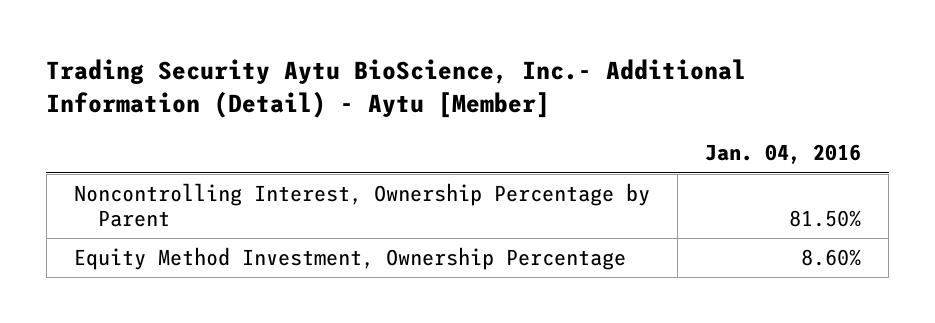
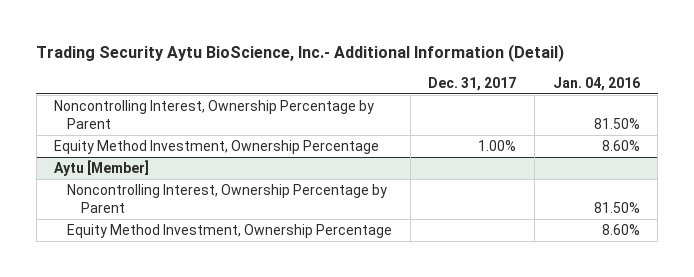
[46,59,747,119] Trading Security Aytu BioScience, Inc.- Additional Information (Detail) - Aytu [Member] -> [36,43,565,62] Trading Security Aytu BioScience, Inc.- Additional Information (Detail)
none -> [428,76,517,91] Dec. 31, 2017
none -> [54,160,150,177] Aytu [Member]
none -> [67,184,388,213] Noncontrolling Interest, Ownership Percentage by Parent
none -> [67,224,393,239] Equity Method Investment, Ownership Percentage

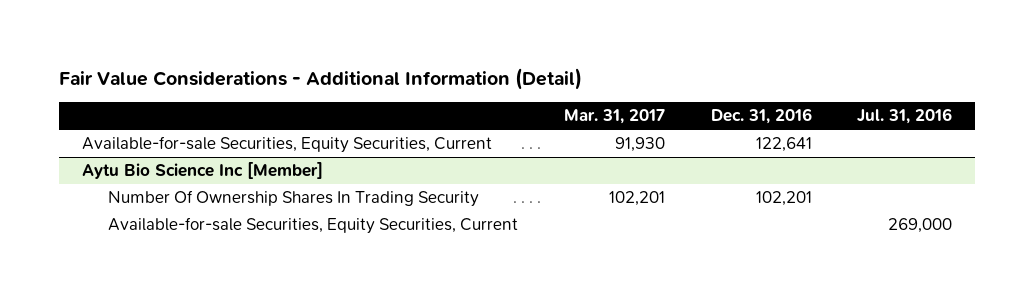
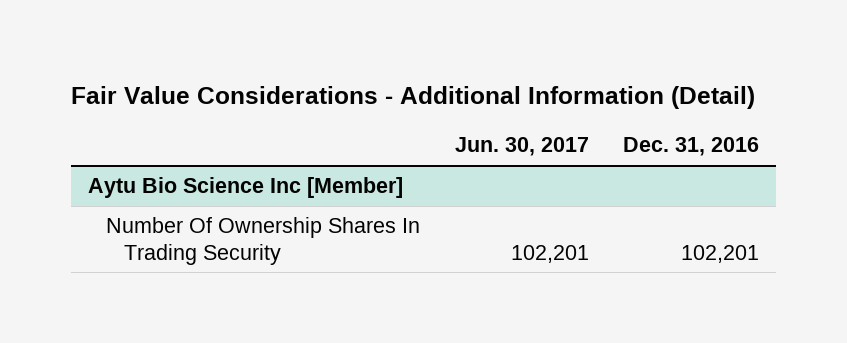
[563,109,665,125] Mar. 31, 2017 -> none
[857,108,953,125] Jul. 31, 2016 -> none
none -> [454,137,589,157] Jun. 30, 2017
[81,136,492,154] Available-for-sale Securities, Equity Securities, Current -> none
[108,217,519,235] Available-for-sale Securities, Equity Securities, Current -> none

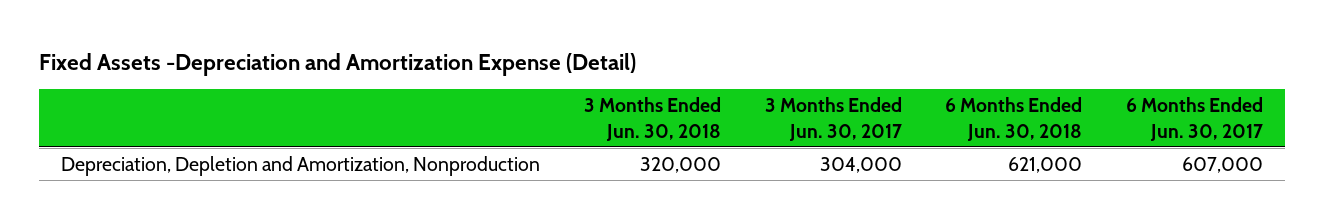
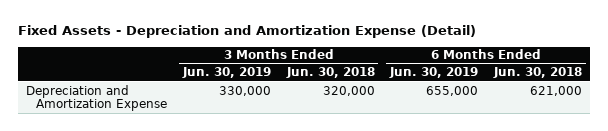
[39,52,637,76] Fixed Assets -Depreciation and Amortization Expense (Detail) -> [17,25,476,39] Fixed Assets - Depreciation and Amortization Expense (Detail)
[764,97,902,141] 3 Months Ended Jun. 30, 2017 -> none
[1126,97,1264,141] 6 Months Ended Jun. 30, 2017 -> none
none -> [181,67,271,79] Jun. 30, 2019
none -> [389,67,479,79] Jun. 30, 2019
[61,155,541,176] Depreciation, Depletion and Amortization, Nonproduction -> [25,84,168,112] Depreciation and Amortization Expense

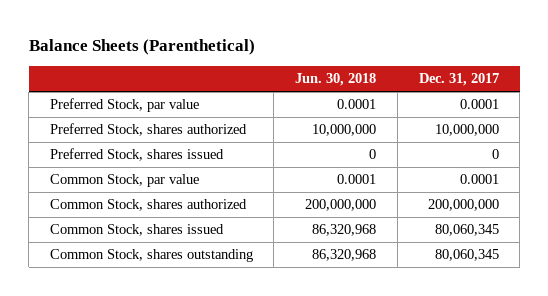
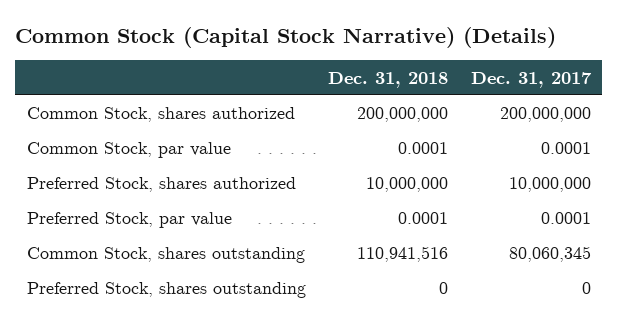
[28,39,255,56] Balance Sheets (Parenthetical) -> [15,26,557,48] Common Stock (Capital Stock Narrative) (Details)
[295,73,377,87] Jun. 30, 2018 -> none
none -> [328,71,449,88] Dec. 31, 2018
[49,148,224,162] Preferred Stock, shares issued -> none
[49,224,224,237] Common Stock, shares issued -> none
[49,174,199,188] Common Stock, par value -> [26,142,231,159] Common Stock, par value
[49,123,247,137] Preferred Stock, shares authorized -> [26,177,296,193] Preferred Stock, shares authorized
[49,98,199,113] Preferred Stock, par value -> [26,212,232,229] Preferred Stock, par value
none -> [26,282,306,299] Preferred Stock, shares outstanding

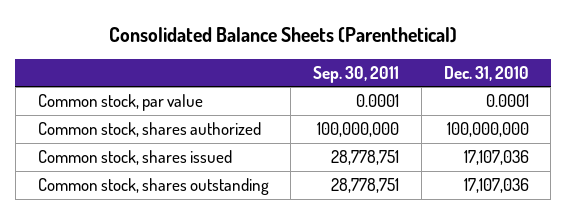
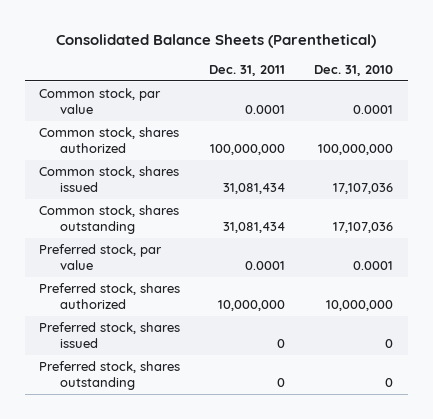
[313,65,400,83] Sep. 30, 2011 -> none
none -> [209,65,286,77] Dec. 31, 2011
none -> [39,243,163,270] Preferred stock, par value
none -> [39,282,181,309] Preferred stock, shares authorized
none -> [39,321,181,348] Preferred stock, shares issued
none -> [39,360,181,390] Preferred stock, shares outstanding

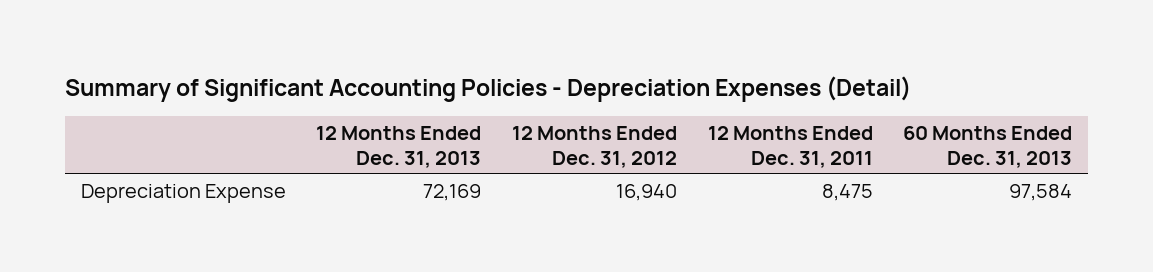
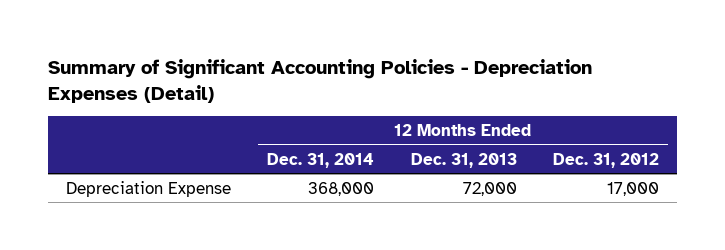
[707,125,873,169] 12 Months Ended Dec. 31, 2011 -> none
[903,125,1073,169] 60 Months Ended Dec. 31, 2013 -> none
none -> [267,152,375,168] Dec. 31, 2014
[423,184,482,202] 72,169 -> [462,181,517,196] 72,000
[615,184,677,202] 16,940 -> [606,181,659,196] 17,000

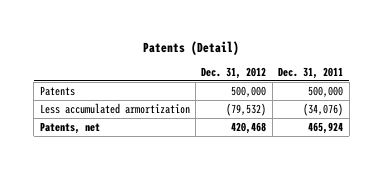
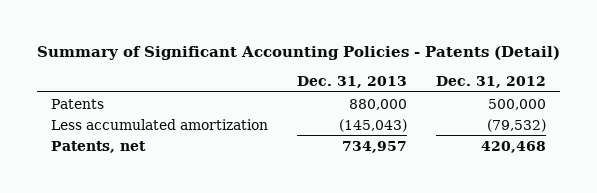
[143,40,240,55] Patents (Detail) -> [36,46,560,61] Summary of Significant Accounting Policies - Patents (Detail)
[278,66,344,79] Dec. 31, 2011 -> none
none -> [296,75,407,88] Dec. 31, 2013
[39,102,190,114] Less accumulated armortization -> [51,118,269,130] Less accumulated amortization

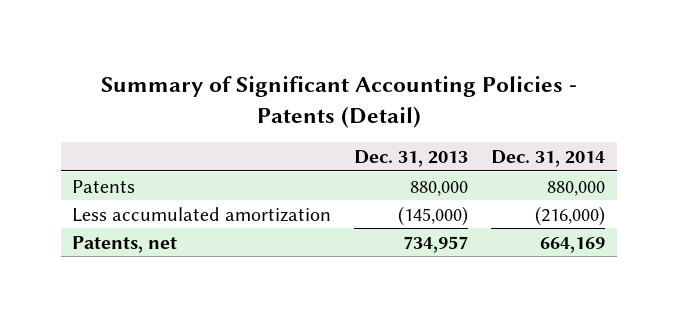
[435,75,546,88] Dec. 31, 2012 -> none
none -> [491,150,606,168] Dec. 31, 2014
[338,118,407,132] (145,043) -> [398,205,469,226] (145,000)

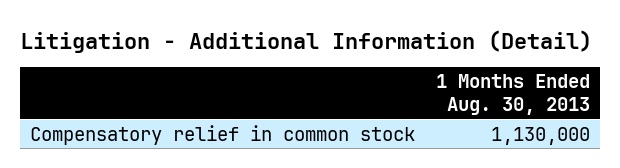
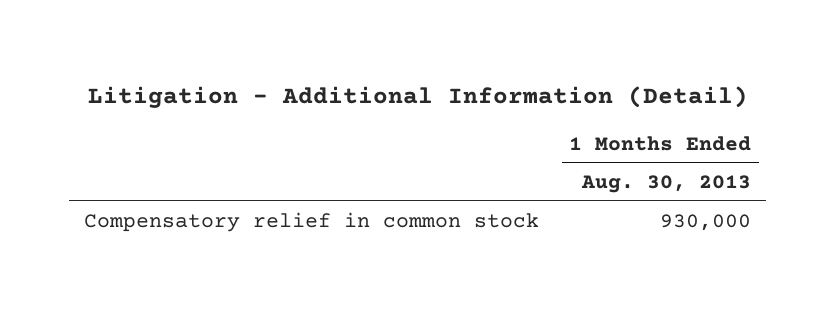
[490,126,590,145] 1,130,000 -> [660,214,752,232] 930,000

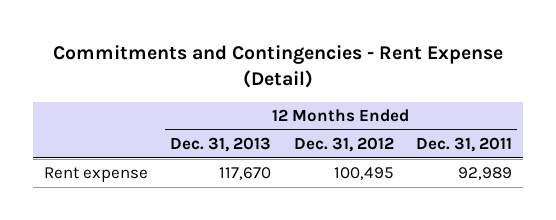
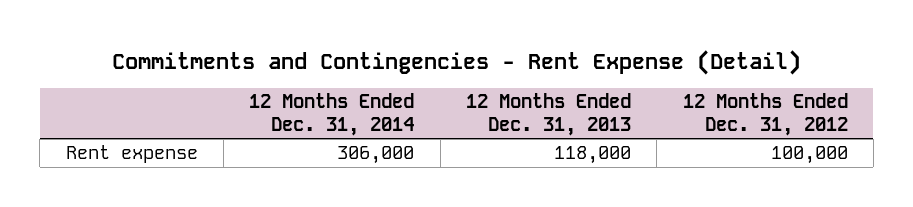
[415,136,512,152] Dec. 31, 2011 -> none
none -> [249,93,415,136] 12 Months Ended Dec. 31, 2014
[219,167,272,181] 117,670 -> [553,146,631,165] 118,000
[333,167,394,181] 100,495 -> [770,146,848,165] 100,000

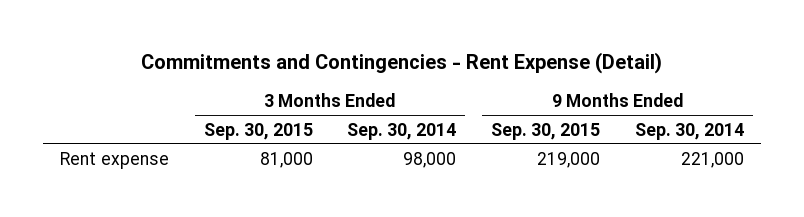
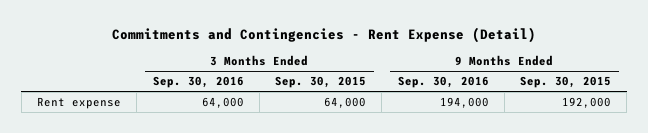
[347,122,457,140] Sep. 30, 2014 -> none
[634,122,744,140] Sep. 30, 2014 -> none
none -> [152,76,244,89] Sep. 30, 2016
none -> [397,76,489,89] Sep. 30, 2016
[259,152,313,169] 81,000 -> [324,97,367,109] 64,000
[537,152,601,169] 219,000 -> [561,97,611,109] 192,000

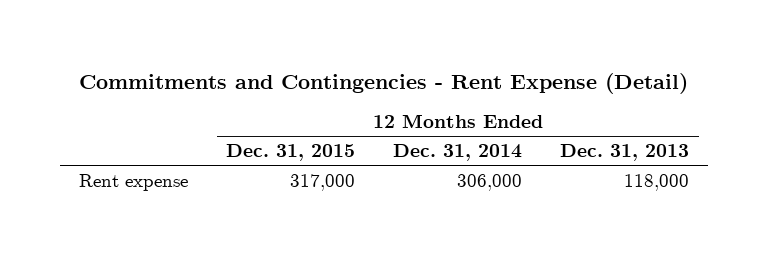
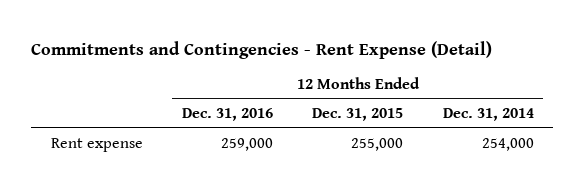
[560,144,690,162] Dec. 31, 2013 -> none
none -> [181,108,273,122] Dec. 31, 2016
[290,173,356,191] 317,000 -> [351,138,404,152] 255,000
[457,173,523,191] 306,000 -> [481,138,534,152] 254,000

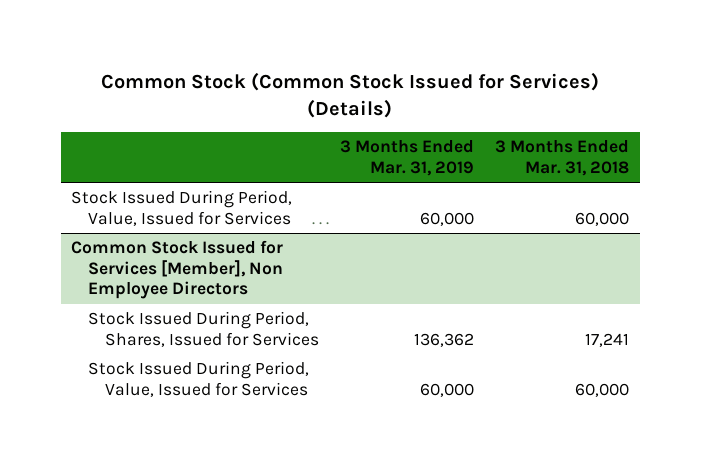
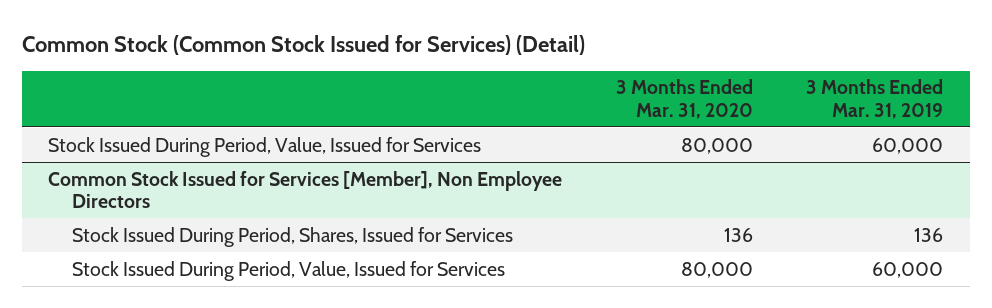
[101,71,600,118] Common Stock (Common Stock Issued for Services) (Details) -> [21,34,585,55] Common Stock (Common Stock Issued for Services) (Detail)
[495,140,630,177] 3 Months Ended Mar. 31, 2018 -> none
none -> [615,79,753,119] 3 Months Ended Mar. 31, 2020
[414,332,475,347] 136,362 -> [914,227,944,242] 136

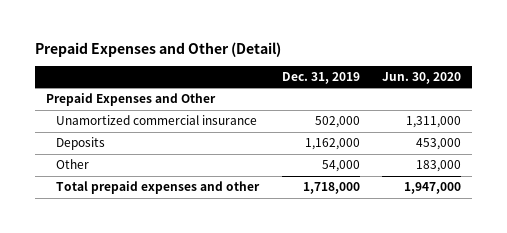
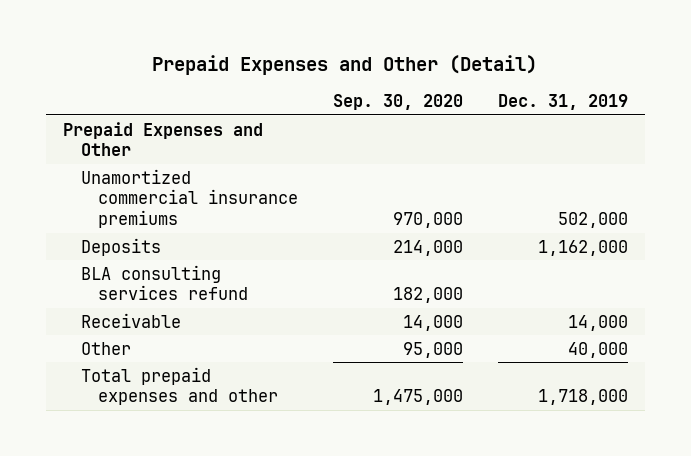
[381,71,461,84] Jun. 30, 2020 -> none
none -> [333,94,464,111] Sep. 30, 2020
[56,115,258,126] Unamortized commercial insurance -> [80,168,299,229] Unamortized commercial insurance premiums
none -> [80,264,249,301] BLA consulting services refund
none -> [80,312,181,328] Receivable
[321,160,360,173] 54,000 -> [567,341,628,358] 40,000

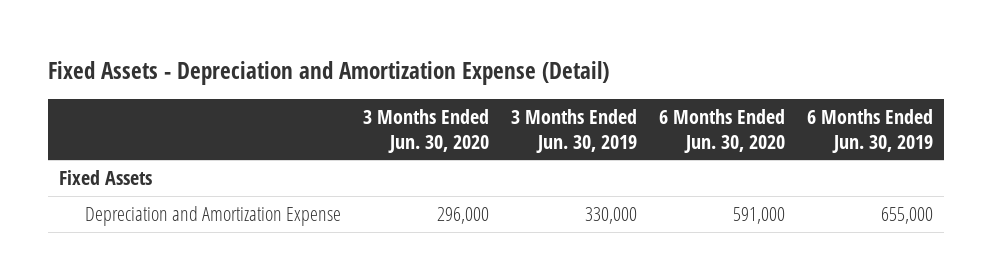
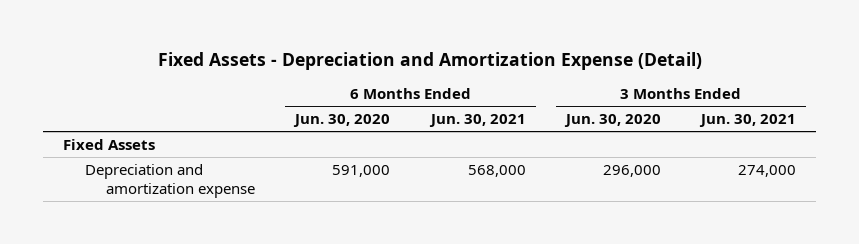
[510,109,637,153] 3 Months Ended Jun. 30, 2019 -> none
[806,109,933,153] 6 Months Ended Jun. 30, 2019 -> none
none -> [428,114,526,128] Jun. 30, 2021
none -> [699,114,797,128] Jun. 30, 2021
[84,205,341,226] Depreciation and Amortization Expense -> [84,163,256,199] Depreciation and amortization expense

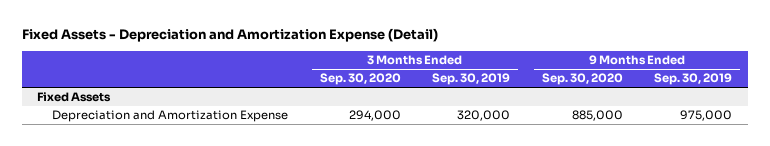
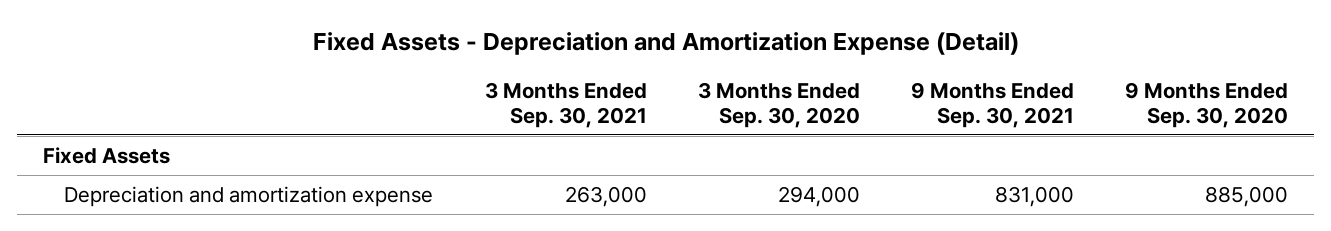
[432,73,511,86] Sep. 30, 2019 -> none
[654,73,733,86] Sep. 30, 2019 -> none
none -> [484,81,647,128] 3 Months Ended Sep. 30, 2021
none -> [911,81,1075,128] 9 Months Ended Sep. 30, 2021
[51,110,288,123] Depreciation and Amortization Expense -> [64,185,434,207] Depreciation and amortization expense

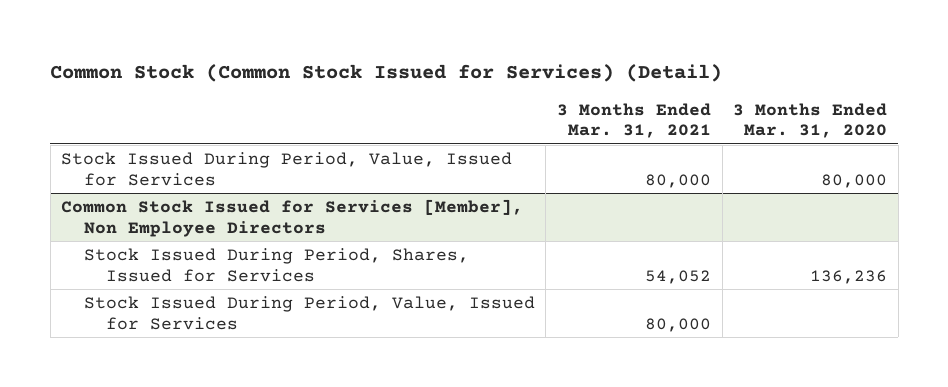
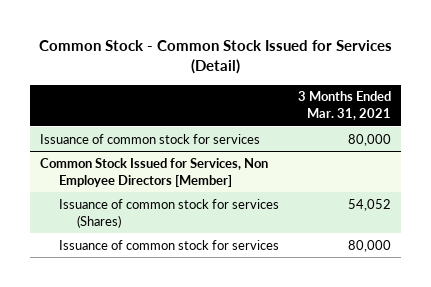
[50,63,723,82] Common Stock (Common Stock Issued for Services) (Detail) -> [38,39,392,75] Common Stock - Common Stock Issued for Services (Detail)
[733,102,888,139] 3 Months Ended Mar. 31, 2020 -> none
[61,151,513,186] Stock Issued During Period, Value, Issued for Services -> [40,133,261,144] Issuance of common stock for services
[61,198,524,237] Common Stock Issued for Services [Member], Non Employee Directors -> [40,157,269,187] Common Stock Issued for Services, Non Employee Directors [Member]
[83,247,469,282] Stock Issued During Period, Shares, Issued for Services -> [58,198,279,228] Issuance of common stock for services (Shares)
[83,295,535,330] Stock Issued During Period, Value, Issued for Services -> [58,239,279,250] Issuance of common stock for services

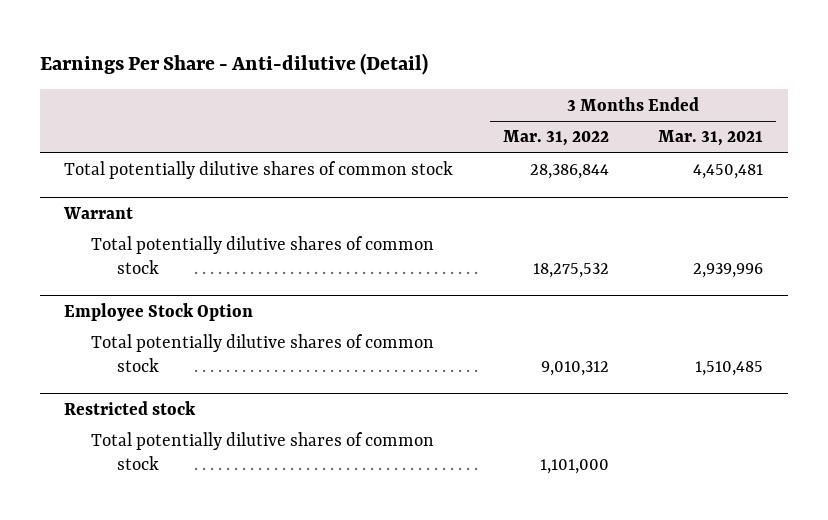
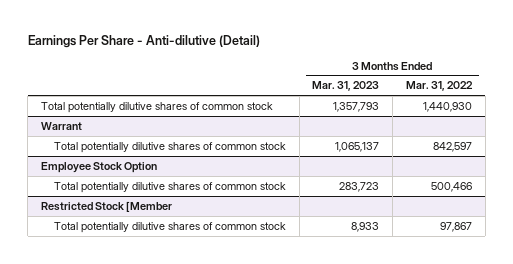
[658,130,764,147] Mar. 31, 2021 -> none
none -> [312,81,380,92] Mar. 31, 2023
[529,164,609,180] 28,386,844 -> [422,101,472,112] 1,440,930
[532,262,609,278] 18,275,532 -> [432,141,472,152] 842,597
[540,360,609,376] 9,010,312 -> [430,181,472,192] 500,466
[64,401,197,416] Restricted stock -> [40,200,172,212] Restricted Stock [Member
[539,458,609,474] 1,101,000 -> [439,221,472,232] 97,867

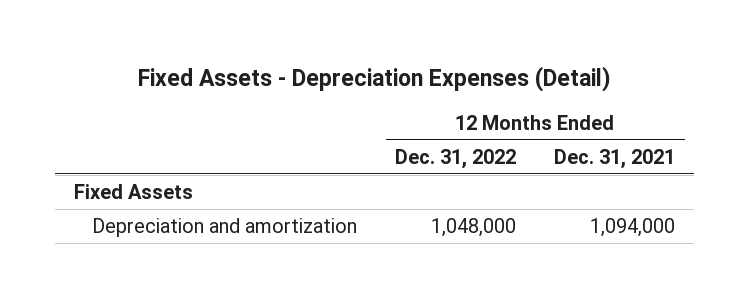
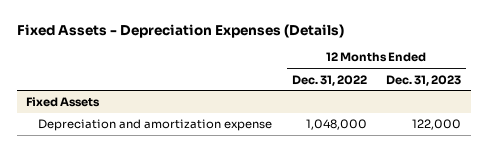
[137,65,611,92] Fixed Assets - Depreciation Expenses (Detail) -> [16,23,344,38] Fixed Assets - Depreciation Expenses (Details)
[554,148,676,169] Dec. 31, 2021 -> none
none -> [386,74,462,86] Dec. 31, 2023
[92,218,358,238] Depreciation and amortization -> [38,119,273,132] Depreciation and amortization expense

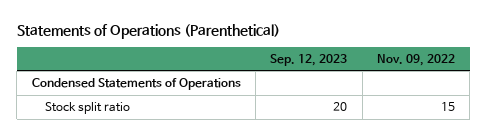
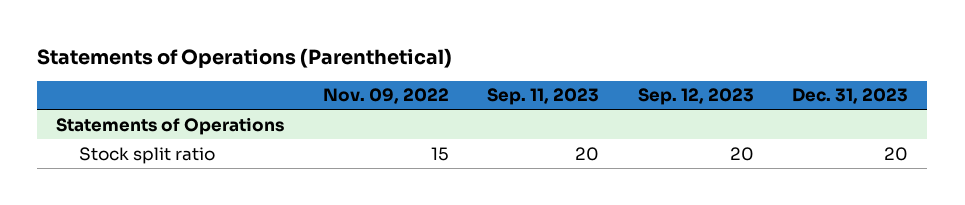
none -> [487,88,600,106] Sep. 11, 2023
none -> [792,88,909,105] Dec. 31, 2023
[31,78,241,91] Condensed Statements of Operations -> [56,116,285,135] Statements of Operations

